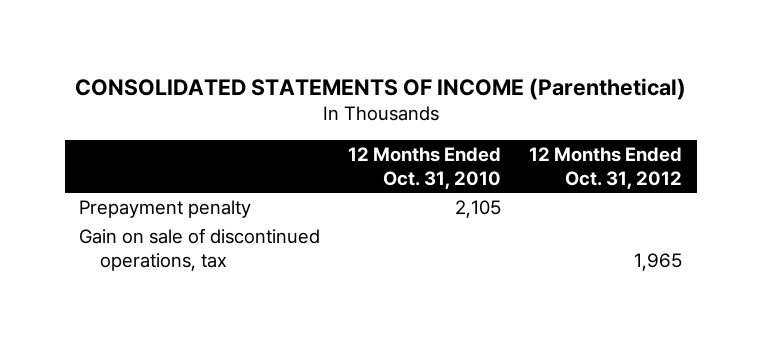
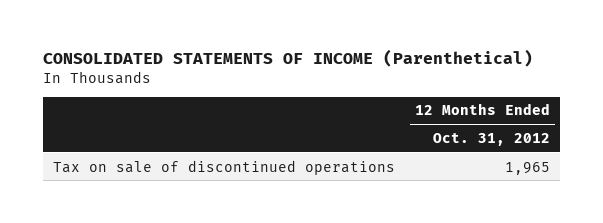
[348,146,502,189] 12 Months Ended Oct. 31, 2010 -> none
[78,200,251,219] Prepayment penalty -> none
[78,228,320,272] Gain on sale of discontinued operations, tax -> [53,159,396,175] Tax on sale of discontinued operations

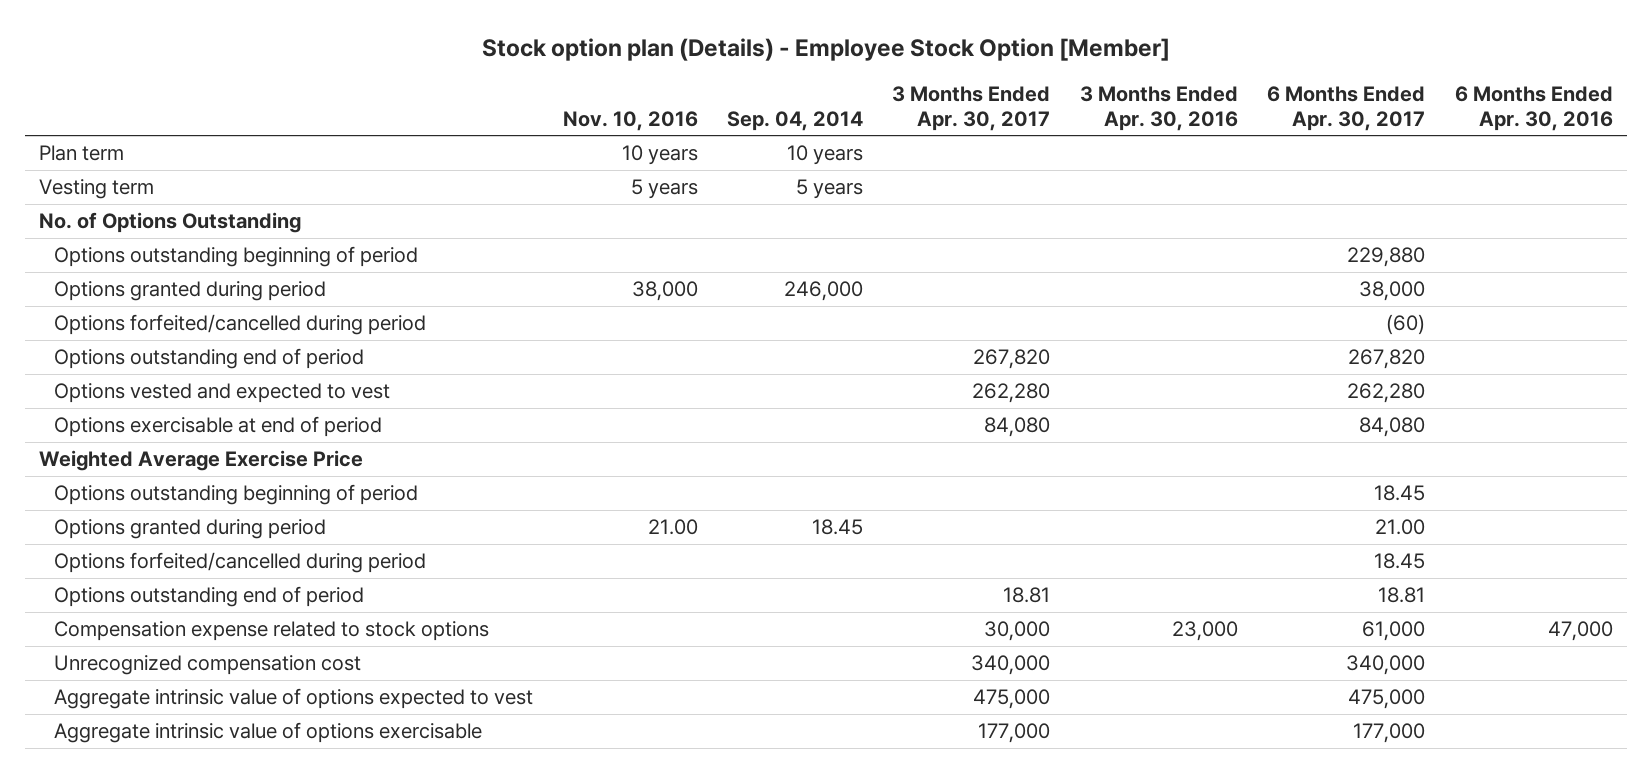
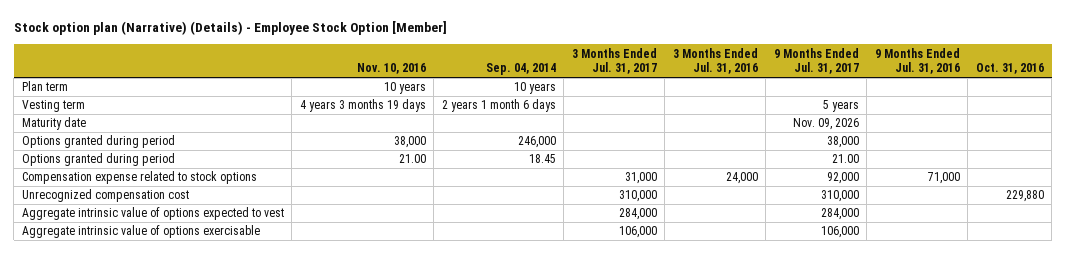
[481,38,1170,62] Stock option plan (Details) - Employee Stock Option [Member] -> [13,21,447,36] Stock option plan (Narrative) (Details) - Employee Stock Option [Member]
[892,85,1051,131] 3 Months Ended Apr. 30, 2017 -> none
[1079,85,1238,131] 3 Months Ended Apr. 30, 2016 -> none
[1267,85,1426,131] 6 Months Ended Apr. 30, 2017 -> none
[1454,85,1613,131] 6 Months Ended Apr. 30, 2016 -> none
none -> [571,47,657,75] 3 Months Ended Jul. 31, 2017
none -> [672,47,758,75] 3 Months Ended Jul. 31, 2016
none -> [773,47,859,75] 9 Months Ended Jul. 31, 2017
none -> [874,47,960,75] 9 Months Ended Jul. 31, 2016
none -> [975,63,1044,75] Oct. 31, 2016
[39,212,302,234] No. of Options Outstanding -> none
[54,246,419,268] Options outstanding beginning of period -> none
[630,179,698,200] 5 years -> [299,99,426,113] 4 years 3 months 19 days
[795,179,863,200] 5 years -> [441,99,556,113] 2 years 1 month 6 days
none -> [21,117,86,131] Maturity date
[54,314,427,336] Options forfeited/cancelled during period -> none
[54,348,365,370] Options outstanding end of period -> none
[54,383,391,404] Options vested and expected to vest -> none
[54,416,383,438] Options exercisable at end of period -> none
[39,450,364,472] Weighted Average Exercise Price -> none
[54,484,419,506] Options outstanding beginning of period -> none
[54,552,427,574] Options forfeited/cancelled during period -> none
[54,586,365,608] Options outstanding end of period -> none

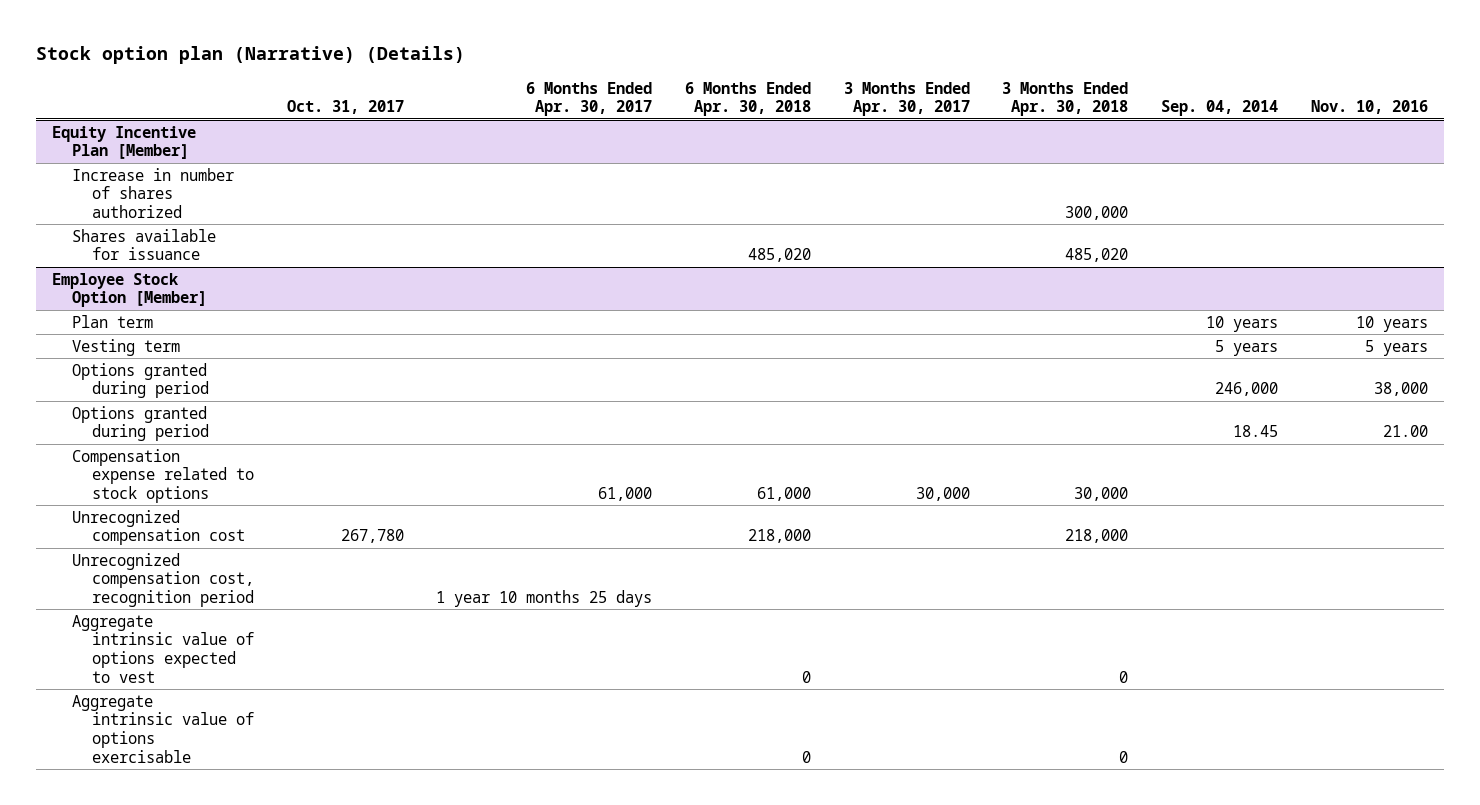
[13,21,447,36] Stock option plan (Narrative) (Details) - Employee Stock Option [Member] -> [36,46,466,65] Stock option plan (Narrative) (Details)
[571,47,657,75] 3 Months Ended Jul. 31, 2017 -> none
[672,47,758,75] 3 Months Ended Jul. 31, 2016 -> none
[773,47,859,75] 9 Months Ended Jul. 31, 2017 -> none
[874,47,960,75] 9 Months Ended Jul. 31, 2016 -> none
[975,63,1044,75] Oct. 31, 2016 -> none
none -> [286,100,404,115] Oct. 31, 2017
none -> [526,81,653,117] 6 Months Ended Apr. 30, 2017
none -> [685,81,812,117] 6 Months Ended Apr. 30, 2018
none -> [843,81,970,117] 3 Months Ended Apr. 30, 2017
none -> [1002,81,1129,117] 3 Months Ended Apr. 30, 2018
none -> [52,125,197,160] Equity Incentive Plan [Member]
none -> [72,167,235,218] Increase in number of shares authorized
none -> [72,228,217,261] Shares available for issuance
none -> [52,272,208,308] Employee Stock Option [Member]
[21,117,86,131] Maturity date -> none
[299,99,426,113] 4 years 3 months 19 days -> [1364,339,1428,356] 5 years
[441,99,556,113] 2 years 1 month 6 days -> [1214,339,1278,356] 5 years
none -> [72,552,255,607] Unrecognized compensation cost, recognition period

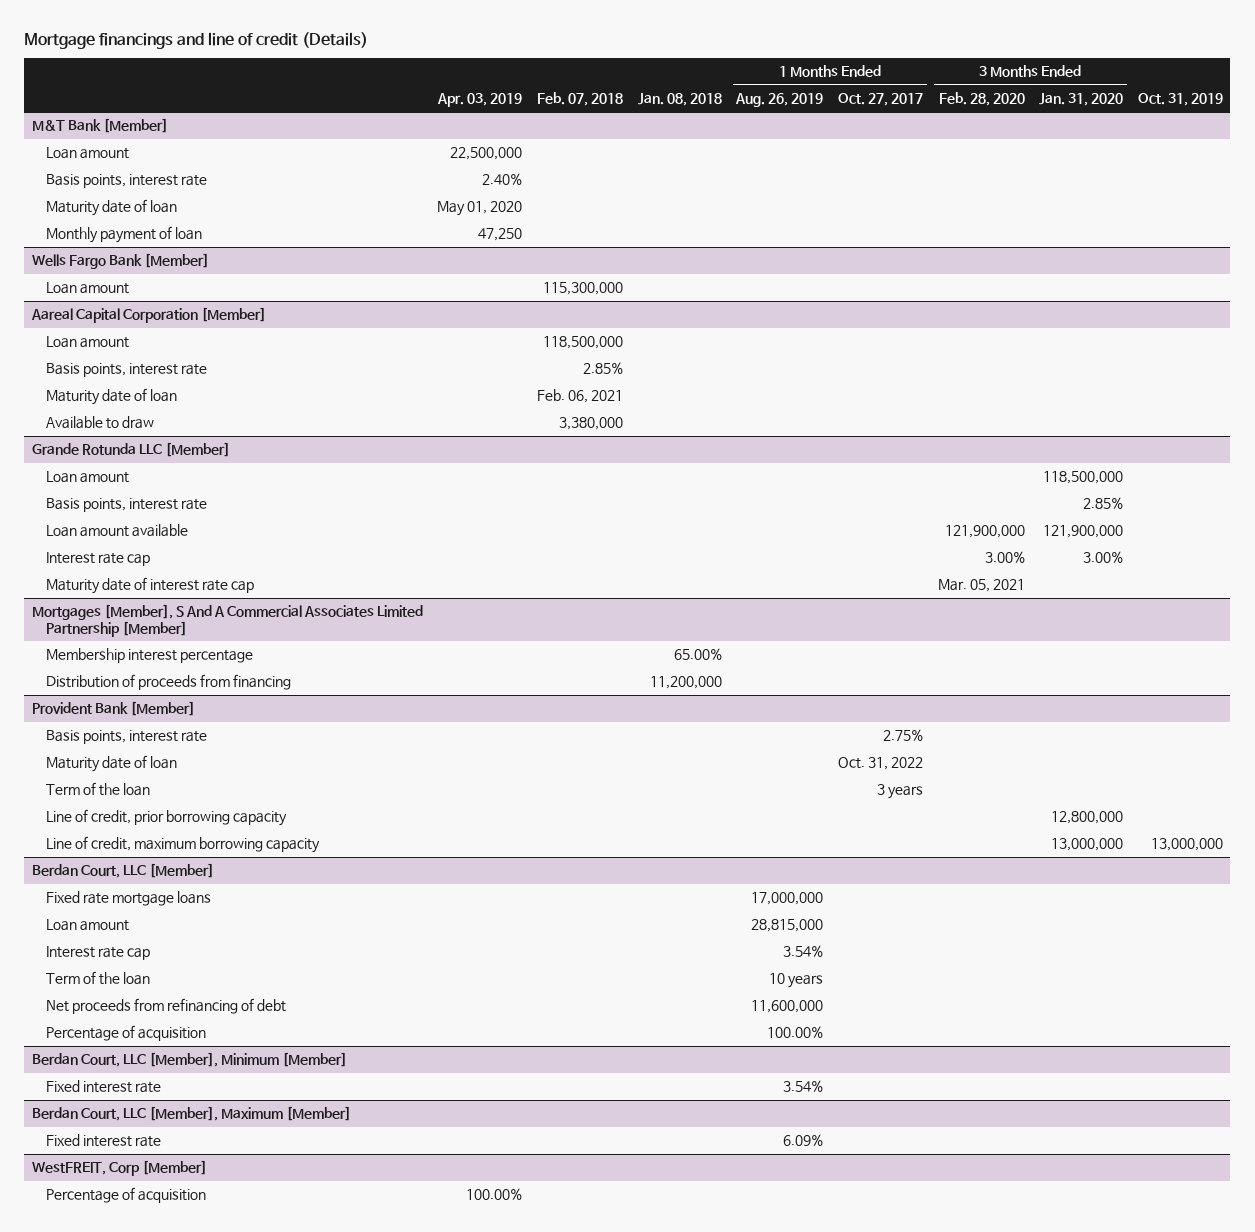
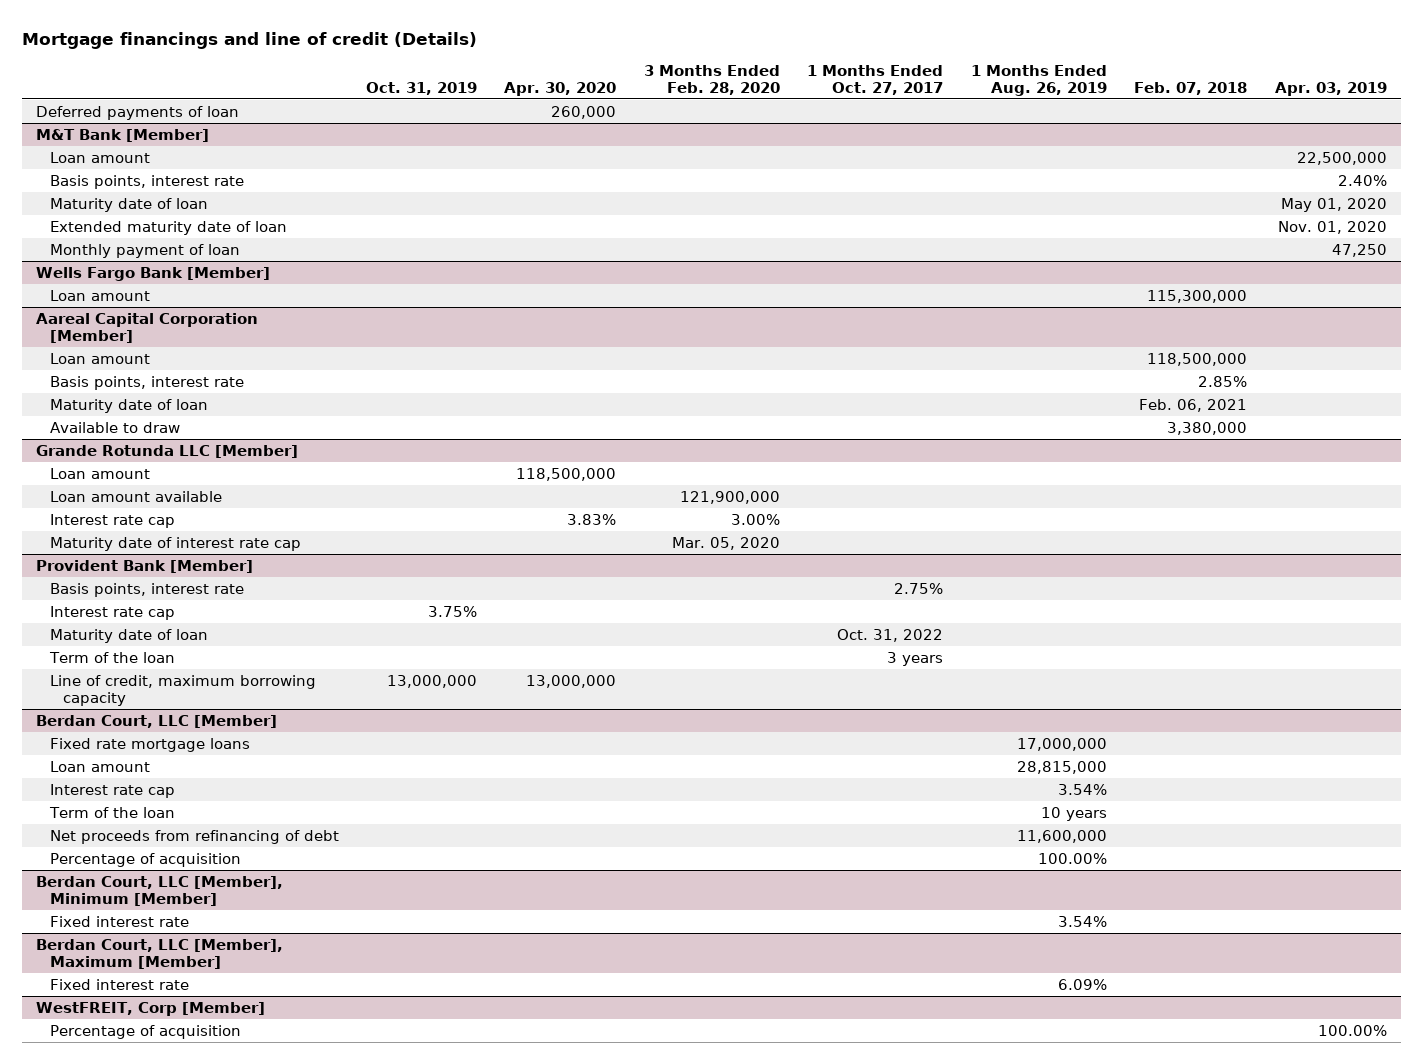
[637,92,722,106] Jan. 08, 2018 -> none
[1039,92,1124,106] Jan. 31, 2020 -> none
none -> [504,81,617,96] Apr. 30, 2020
none -> [36,105,240,120] Deferred payments of loan
none -> [49,220,287,235] Extended maturity date of loan
[46,498,208,513] Basis points, interest rate -> none
[31,604,423,637] Mortgages [Member], S And A Commercial Associates Limited Partnership [Member] -> none
[46,648,254,664] Membership interest percentage -> none
[46,674,292,691] Distribution of proceeds from financing -> none
[937,579,1025,593] Mar. 05, 2021 -> [671,536,780,550] Mar. 05, 2020
none -> [49,605,175,620] Interest rate cap
[46,809,288,827] Line of credit, prior borrowing capacity -> none

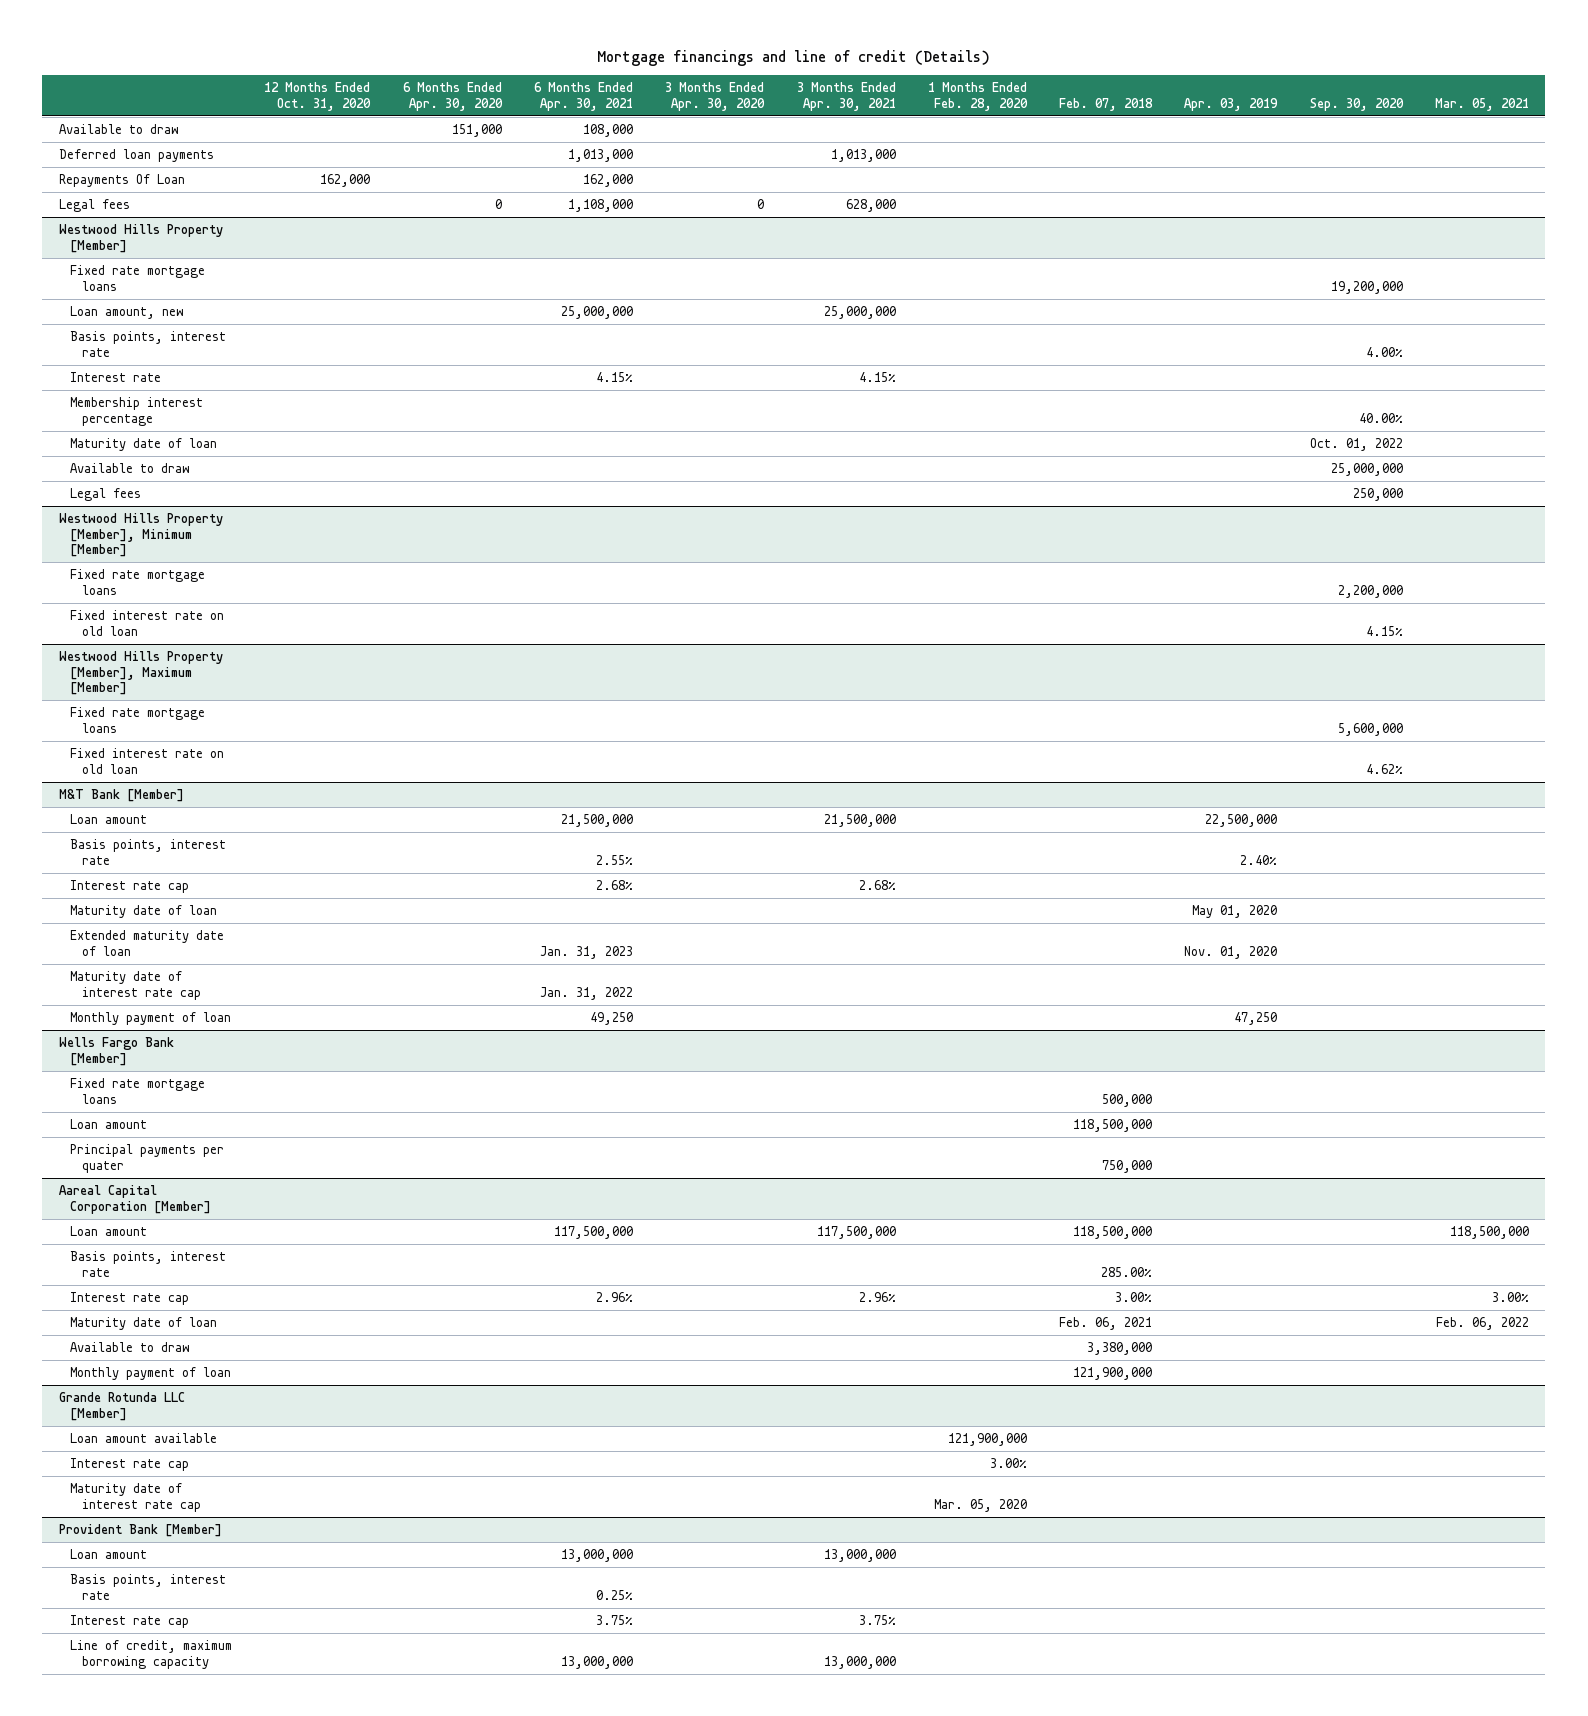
[366,81,478,95] Oct. 31, 2019 -> none
[504,81,617,96] Apr. 30, 2020 -> none
[643,64,780,95] 3 Months Ended Feb. 28, 2020 -> none
[807,64,944,95] 1 Months Ended Oct. 27, 2017 -> none
[970,64,1107,96] 1 Months Ended Aug. 26, 2019 -> none
none -> [264,82,372,111] 12 Months Ended Oct. 31, 2020
none -> [402,82,503,111] 6 Months Ended Apr. 30, 2020
none -> [534,82,634,111] 6 Months Ended Apr. 30, 2021
none -> [665,82,766,111] 3 Months Ended Apr. 30, 2020
none -> [796,82,896,111] 3 Months Ended Apr. 30, 2021
none -> [927,82,1028,111] 1 Months Ended Feb. 28, 2020
none -> [1309,97,1404,111] Sep. 30, 2020
none -> [1435,97,1530,111] Mar. 05, 2021
none -> [58,123,178,134] Available to draw
[36,105,240,120] Deferred payments of loan -> [58,148,214,162] Deferred loan payments
none -> [58,173,185,187] Repayments Of Loan
none -> [58,198,130,212] Legal fees
none -> [58,223,223,253] Westwood Hills Property [Member]
none -> [70,264,206,291] Fixed rate mortgage loans
none -> [70,305,184,319] Loan amount, new
none -> [70,330,227,357] Basis points, interest rate
none -> [70,371,162,382] Interest rate
none -> [70,396,204,426] Membership interest percentage
none -> [70,437,218,451] Maturity date of loan
none -> [70,462,190,473] Available to draw
none -> [70,487,142,501] Legal fees
none -> [58,512,223,558] Westwood Hills Property [Member], Minimum [Member]
none -> [70,568,206,595] Fixed rate mortgage loans
none -> [70,609,225,636] Fixed interest rate on old loan
none -> [58,650,223,696] Westwood Hills Property [Member], Maximum [Member]
none -> [70,706,206,733] Fixed rate mortgage loans
none -> [70,747,225,774] Fixed interest rate on old loan
none -> [70,879,190,893] Interest rate cap
none -> [70,970,201,1000] Maturity date of interest rate cap
none -> [70,1077,206,1104] Fixed rate mortgage loans
[1147,289,1248,303] 115,300,000 -> [1073,1118,1153,1132] 118,500,000
none -> [70,1143,225,1173] Principal payments per quater
[1198,375,1248,387] 2.85% -> [1101,1266,1153,1277] 285.00%
none -> [70,1291,190,1305] Interest rate cap
none -> [70,1366,232,1380] Monthly payment of loan
[49,467,150,479] Loan amount -> none
none -> [70,1548,148,1559] Loan amount
[49,628,208,643] Maturity date of loan -> none
[48,651,175,663] Term of the loan -> none
[36,714,278,728] Berdan Court, LLC [Member] -> none
[49,737,250,752] Fixed rate mortgage loans -> none
[49,760,150,772] Loan amount -> none
[49,783,175,798] Interest rate cap -> none
[48,806,175,818] Term of the loan -> none
[49,829,339,844] Net proceeds from refinancing of debt -> none
[49,852,241,867] Percentage of acquisition -> none
[36,875,284,906] Berdan Court, LLC [Member], Minimum [Member] -> none
[49,915,189,927] Fixed interest rate -> none
[36,938,284,969] Berdan Court, LLC [Member], Maximum [Member] -> none
[49,978,189,990] Fixed interest rate -> none
[36,1001,266,1016] WestFREIT, Corp [Member] -> none
[49,1024,241,1039] Percentage of acquisition -> none

